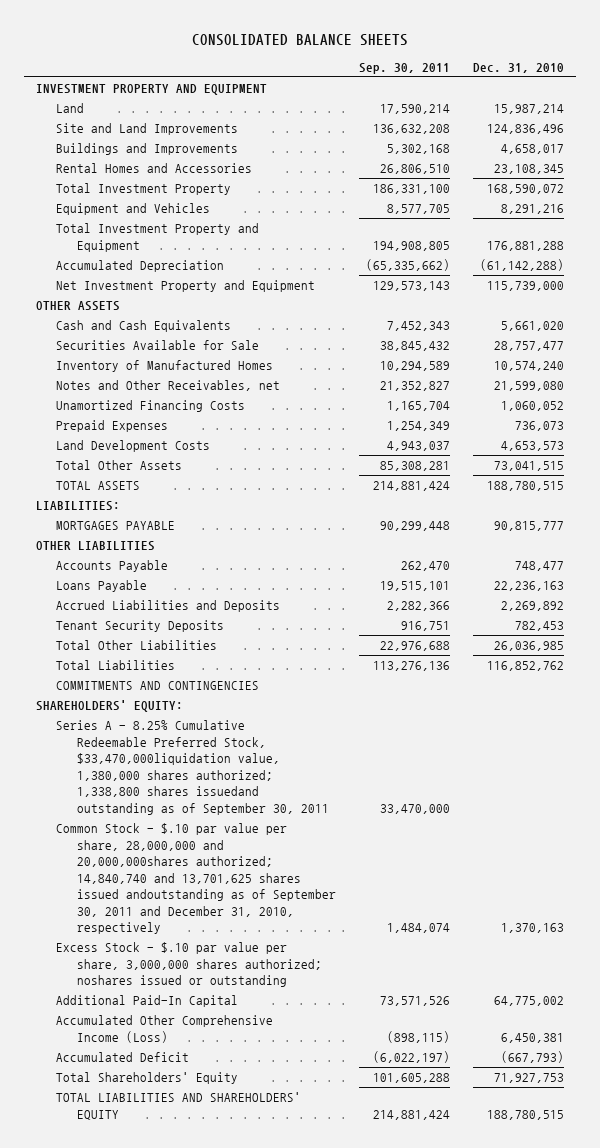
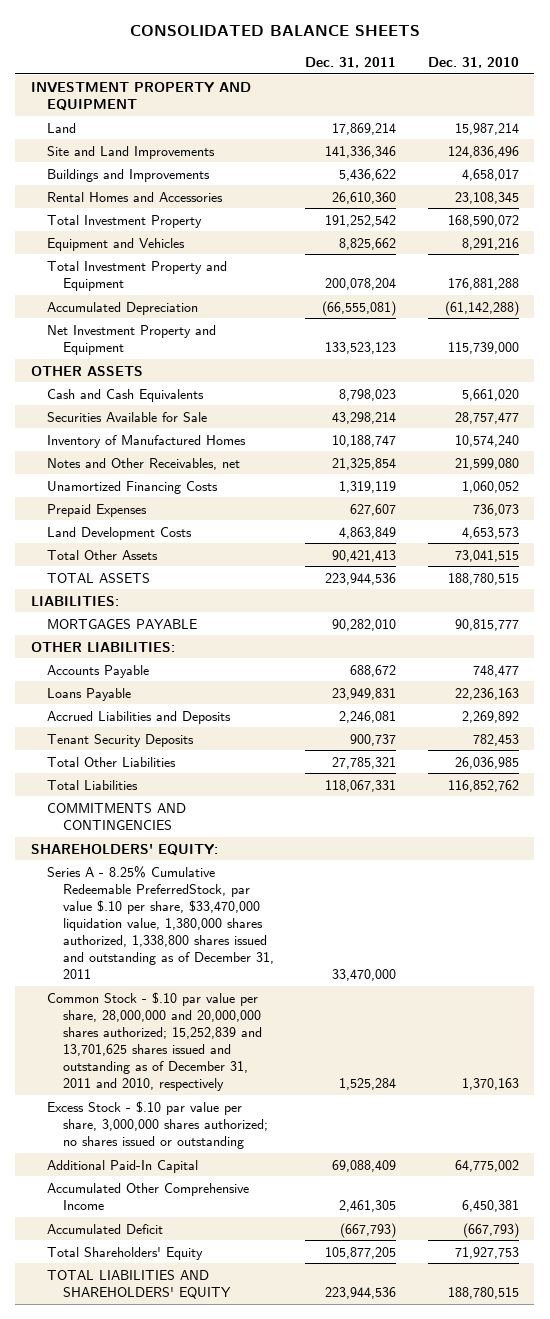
[358,62,450,74] Sep. 30, 2011 -> none
none -> [305,56,397,68] Dec. 31, 2011
[35,541,155,552] OTHER LIABILITIES -> [30,641,175,652] OTHER LIABILITIES:
[56,720,329,815] Series A - 8.25% Cumulative Redeemable Preferred Stock, $33,470,000liquidation value, 1,380,000 shares authorized; 1,338,800 shares issuedand outstanding as of September 30, 2011 -> [47,865,275,980] Series A - 8.25% Cumulative Redeemable PreferredStock, par value $.10 per share, $33,470,000 liquidation value, 1,380,000 shares authorized, 1,338,800 shares issued and outstanding as of December 31, 2011
[56,823,336,935] Common Stock - $.10 par value per share, 28,000,000 and 20,000,000shares authorized; 14,840,740 and 13,701,625 shares issued andoutstanding as of September 30, 2011 and December 31, 2010, respectively -> [47,991,263,1092] Common Stock - $.10 par value per share, 28,000,000 and 20,000,000 shares authorized; 15,252,839 and 13,701,625 shares issued and outstanding as of December 31, 2011 and 2010, respectively
[56,942,322,988] Excess Stock - $.10 par value per share, 3,000,000 shares authorized; noshares issued or outstanding -> [47,1100,269,1149] Excess Stock - $.10 par value per share, 3,000,000 shares authorized; no shares issued or outstanding
[56,1015,274,1043] Accumulated Other Comprehensive Income (Loss) -> [47,1182,250,1210] Accumulated Other Comprehensive Income

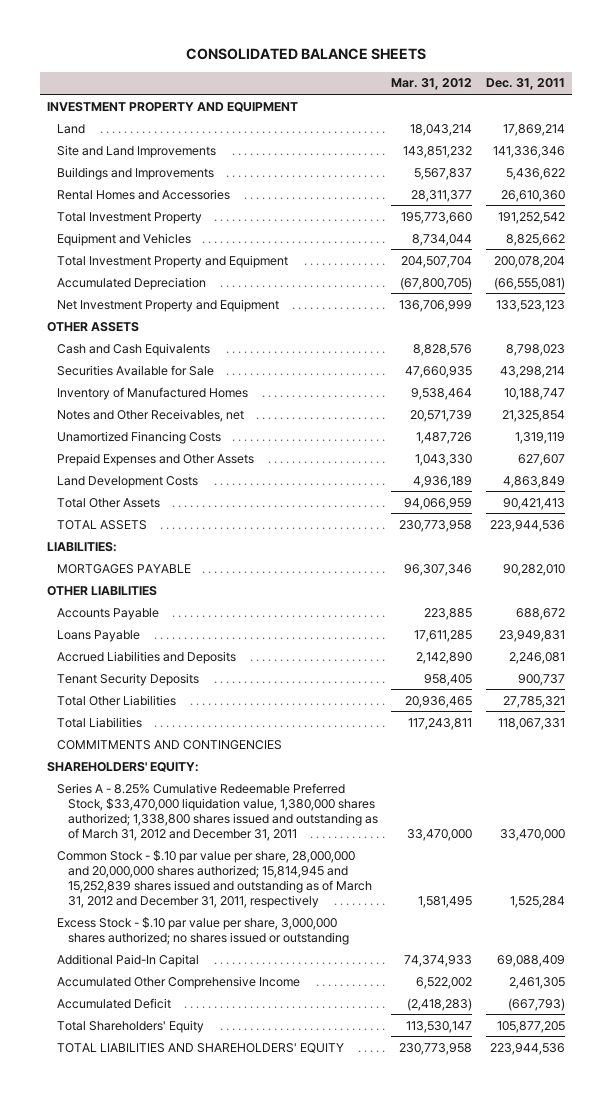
[427,56,519,68] Dec. 31, 2010 -> none
none -> [391,78,473,91] Mar. 31, 2012
[47,503,148,517] Prepaid Expenses -> [57,452,255,466] Prepaid Expenses and Other Assets
[30,641,175,652] OTHER LIABILITIES: -> [46,585,157,596] OTHER LIABILITIES
[47,865,275,980] Series A - 8.25% Cumulative Redeemable PreferredStock, par value $.10 per share, $33,470,000 liquidation value, 1,380,000 shares authorized, 1,338,800 shares issued and outstanding as of December 31, 2011 -> [57,782,378,841] Series A - 8.25% Cumulative Redeemable Preferred Stock, $33,470,000 liquidation value, 1,380,000 shares authorized; 1,338,800 shares issued and outstanding as of March 31, 2012 and December 31, 2011
[47,991,263,1092] Common Stock - $.10 par value per share, 28,000,000 and 20,000,000 shares authorized; 15,252,839 and 13,701,625 shares issued and outstanding as of December 31, 2011 and 2010, respectively -> [57,849,372,908] Common Stock - $.10 par value per share, 28,000,000 and 20,000,000 shares authorized; 15,814,945 and 15,252,839 shares issued and outstanding as of March 31, 2012 and December 31, 2011, respectively

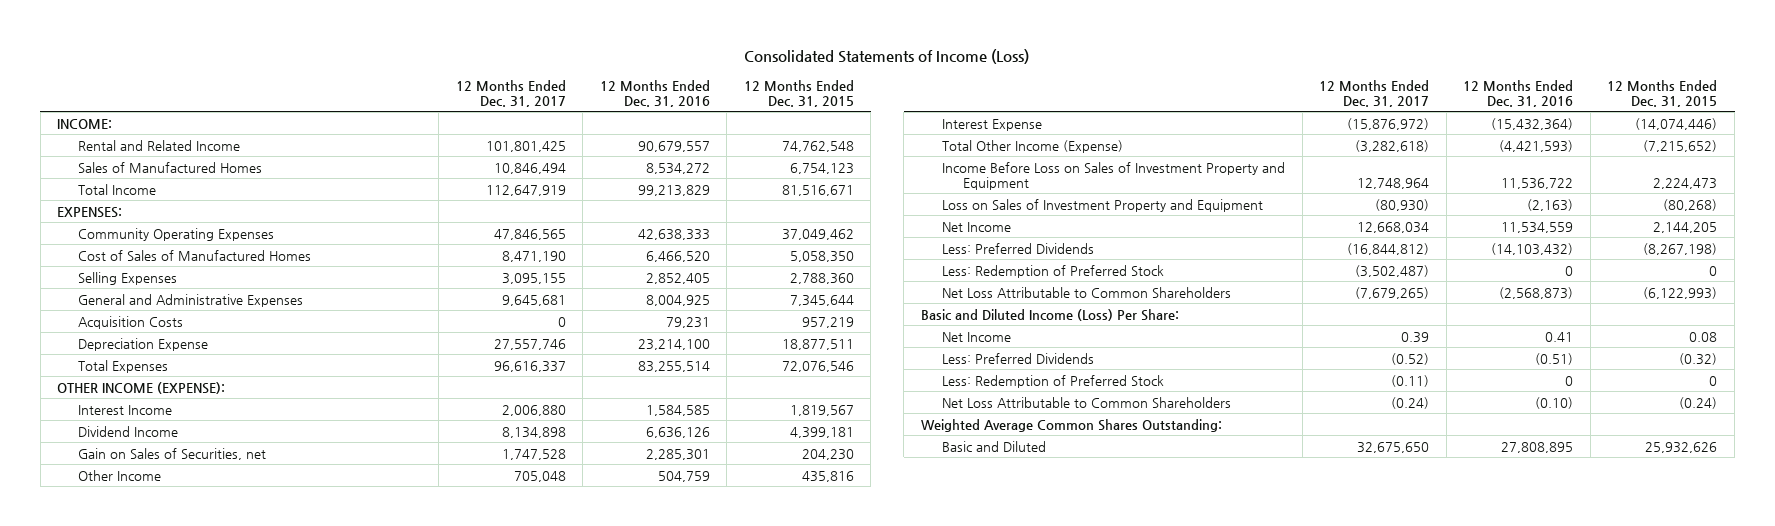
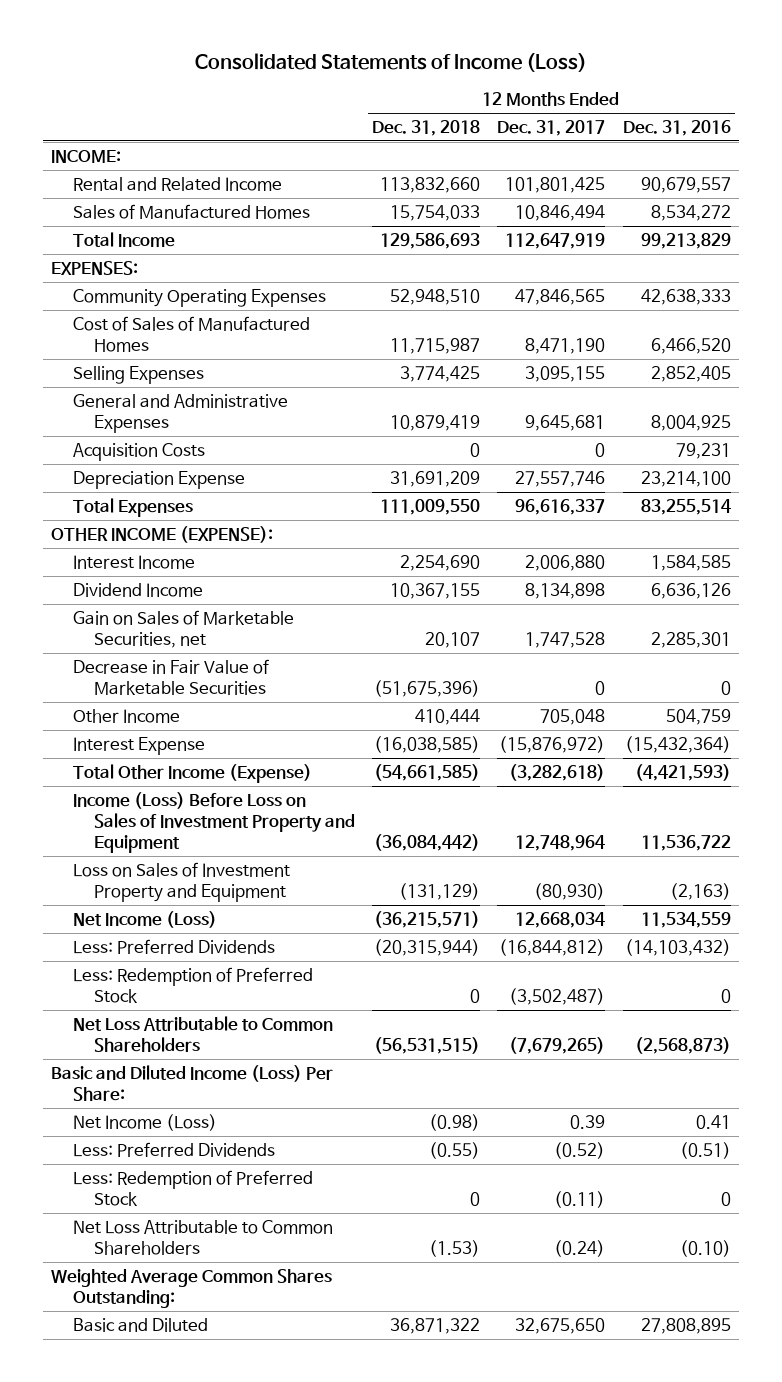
[743,79,854,108] 12 Months Ended Dec. 31, 2015 -> none
none -> [372,120,481,137] Dec. 31, 2018
[78,447,267,460] Gain on Sales of Securities, net -> [72,609,294,649] Gain on Sales of Marketable Securities, net
none -> [72,658,269,696] Decrease in Fair Value of Marketable Securities
[941,161,1285,191] Income Before Loss on Sales of Investment Property and Equipment -> [72,791,356,854] Income (Loss) Before Loss on Sales of Investment Property and Equipment
[941,221,1011,232] Net Income -> [72,910,217,928] Net Income (Loss)
[941,331,1011,342] Net Income -> [72,1113,217,1131] Net Income (Loss)

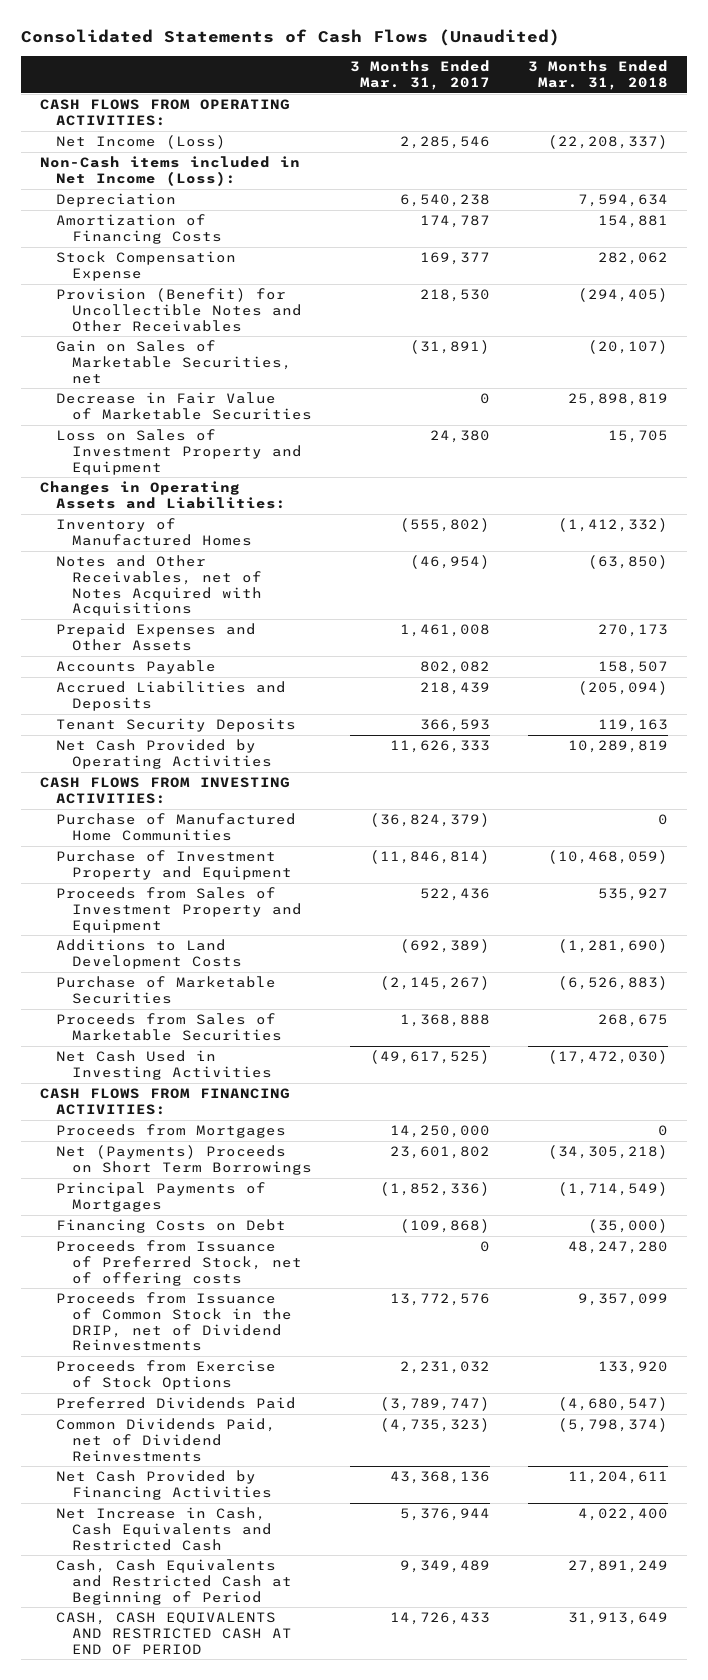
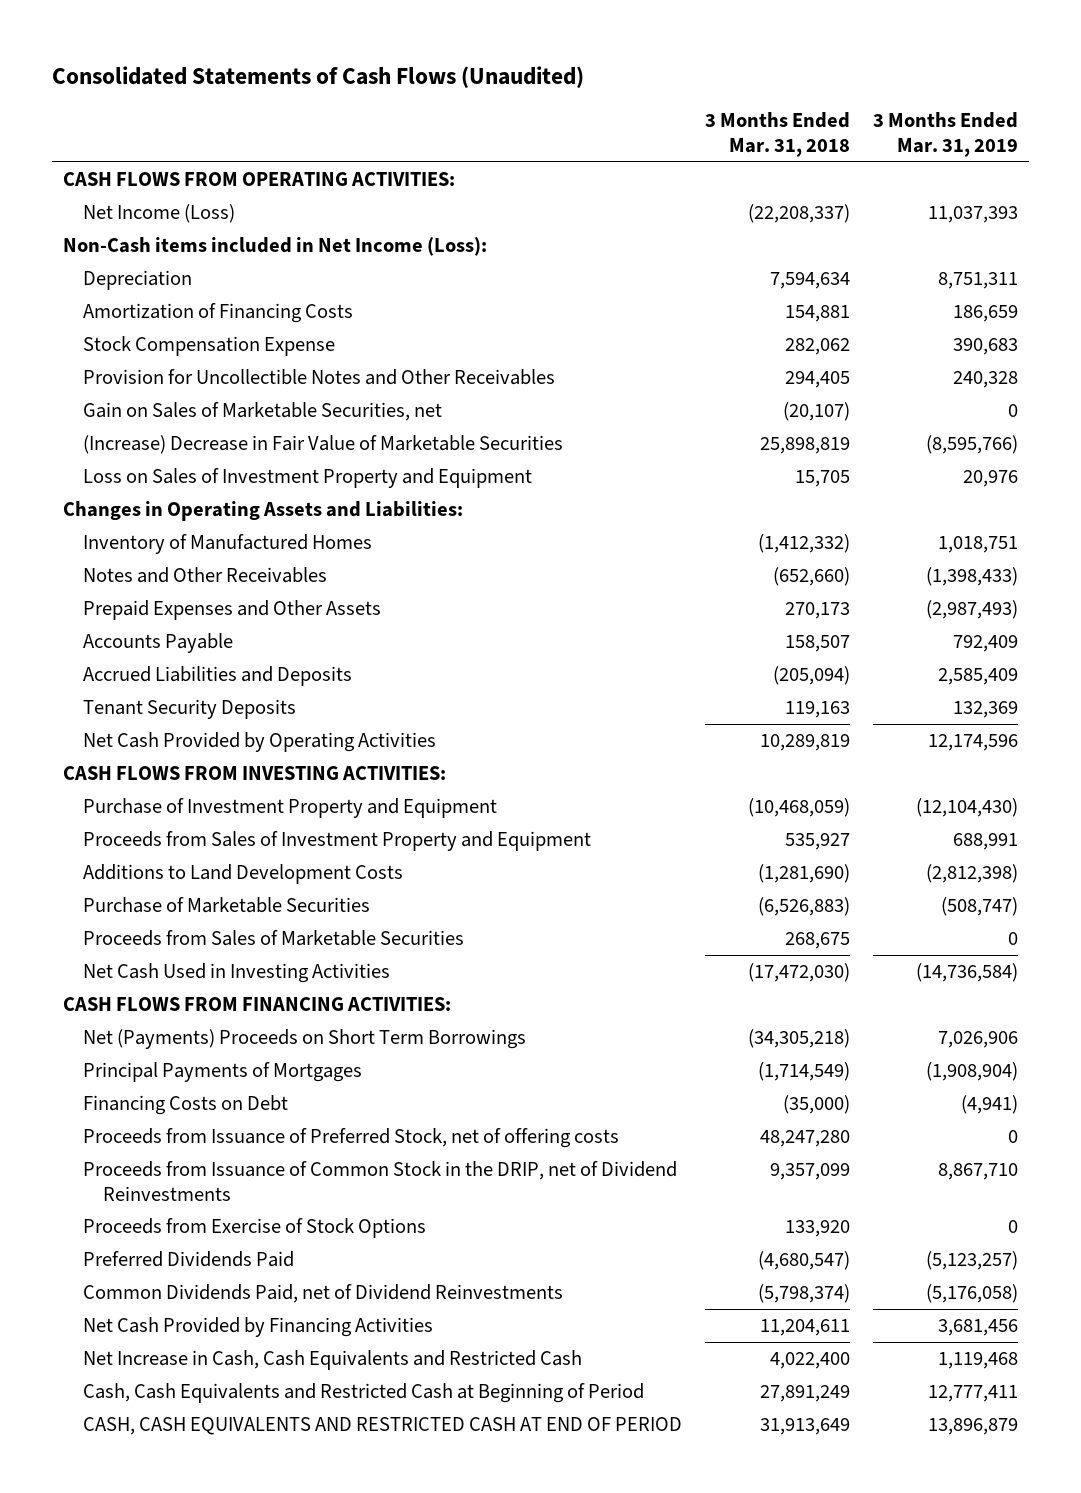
[349,60,490,90] 3 Months Ended Mar. 31, 2017 -> none
none -> [872,112,1018,157] 3 Months Ended Mar. 31, 2019
[56,288,302,332] Provision (Benefit) for Uncollectible Notes and Other Receivables -> [83,369,556,386] Provision for Uncollectible Notes and Other Receivables
[577,288,668,303] (294,405) -> [785,371,851,389] 294,405
[56,392,312,420] Decrease in Fair Value of Marketable Securities -> [83,435,564,455] (Increase) Decrease in Fair Value of Marketable Securities
[56,555,262,617] Notes and Other Receivables, net of Notes Acquired with Acquisitions -> [83,567,328,584] Notes and Other Receivables
[587,555,668,570] (63,850) -> [773,567,851,587] (652,660)
[56,813,297,841] Purchase of Manufactured Home Communities -> none
[56,1124,287,1139] Proceeds from Mortgages -> none

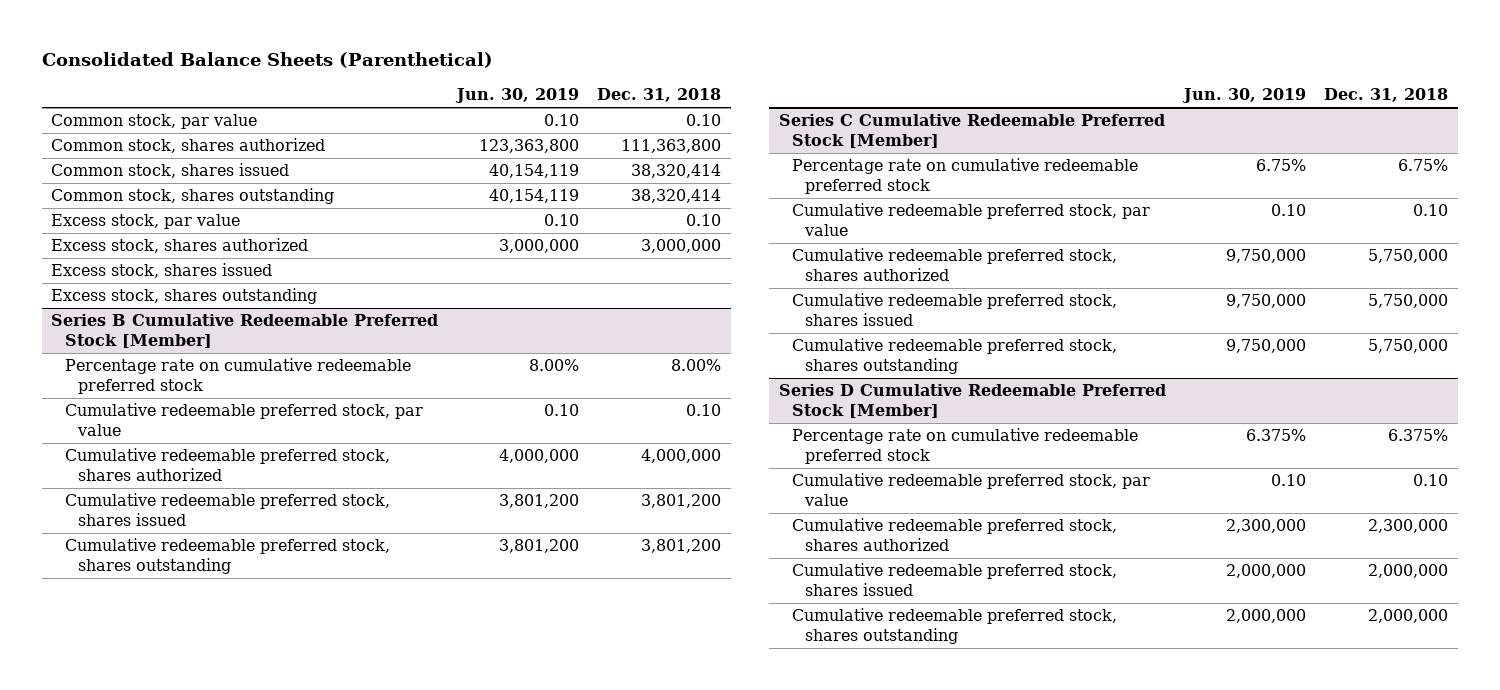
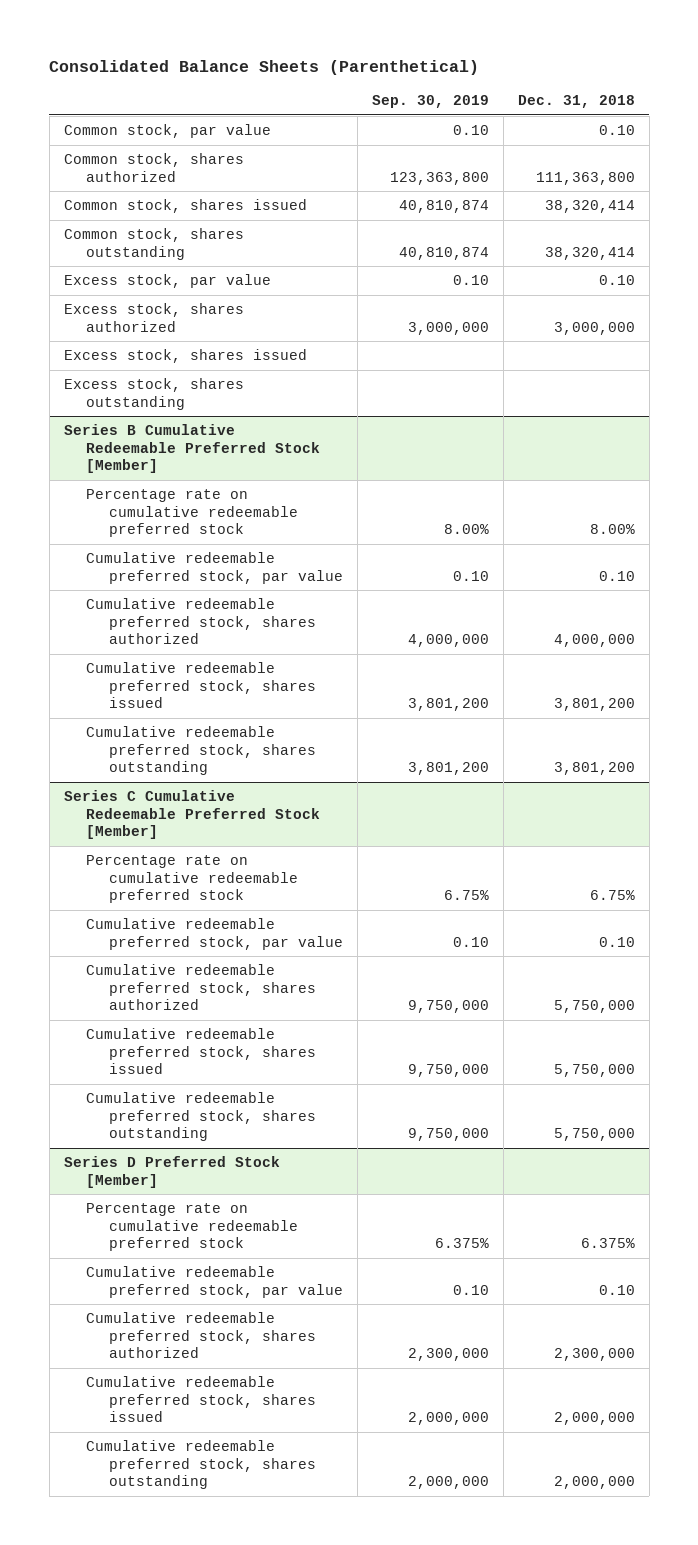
[454,87,579,103] Jun. 30, 2019 -> none
none -> [372,95,490,109] Sep. 30, 2019
[778,384,1166,418] Series D Cumulative Redeemable Preferred Stock [Member] -> [63,1156,280,1188] Series D Preferred Stock [Member]

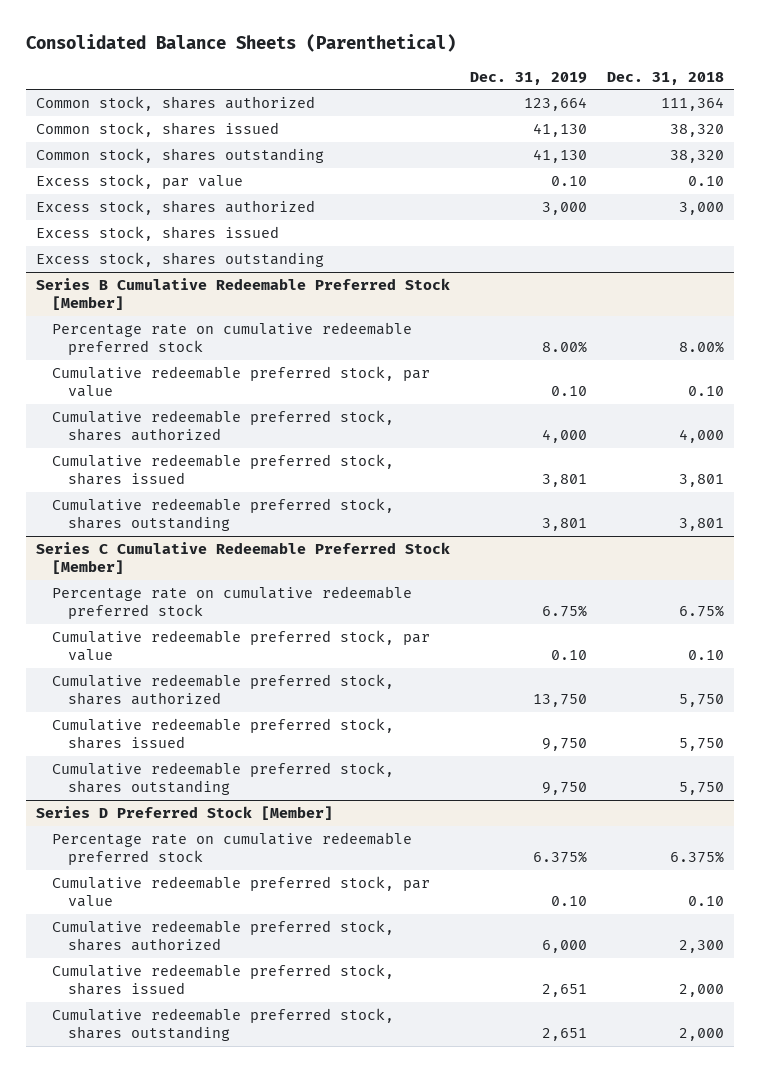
[372,95,490,109] Sep. 30, 2019 -> none
none -> [470,71,588,85] Dec. 31, 2019
[63,124,271,139] Common stock, par value -> none
[535,171,635,185] 111,363,800 -> [660,96,724,111] 111,364
[544,200,635,214] 38,320,414 -> [669,123,724,137] 38,320
[544,246,635,260] 38,320,414 -> [669,149,724,163] 38,320
[553,321,635,335] 3,000,000 -> [678,201,724,215] 3,000
[553,634,635,648] 4,000,000 -> [678,429,724,444] 4,000
[553,698,635,712] 3,801,200 -> [678,474,724,488] 3,801
[553,762,635,776] 3,801,200 -> [678,518,724,532] 3,801
[553,1000,635,1014] 5,750,000 -> [678,694,724,708] 5,750
[553,1064,635,1078] 5,750,000 -> [678,738,724,752] 5,750
[553,1128,635,1142] 5,750,000 -> [678,782,724,796] 5,750
[553,1348,635,1362] 2,300,000 -> [678,940,724,954] 2,300
[553,1412,635,1426] 2,000,000 -> [678,984,724,998] 2,000
[553,1476,635,1490] 2,000,000 -> [678,1028,724,1042] 2,000

